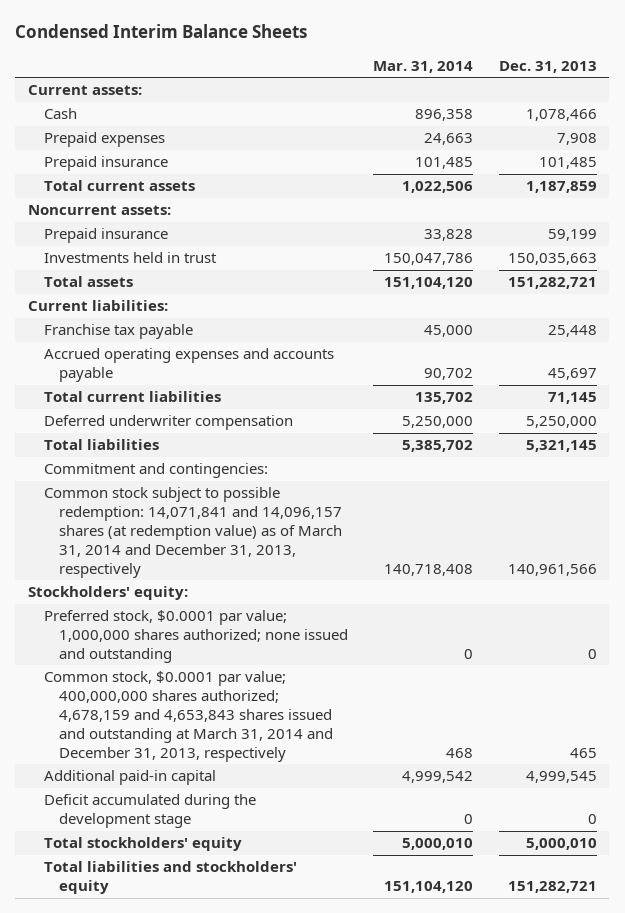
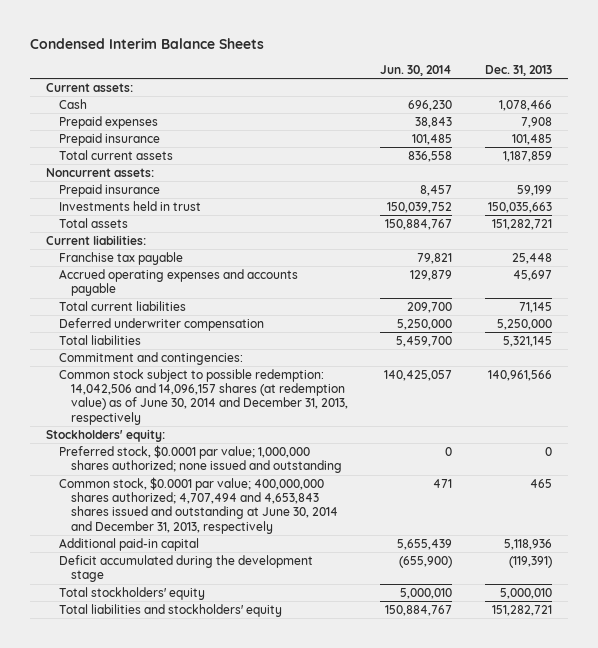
[373,60,474,73] Mar. 31, 2014 -> none
none -> [380,64,453,76] Jun. 30, 2014
[43,487,343,578] Common stock subject to possible redemption: 14,071,841 and 14,096,157 shares (at redemption value) as of March 31, 2014 and December 31, 2013, respectively -> [58,368,349,425] Common stock subject to possible redemption: 14,042,506 and 14,096,157 shares (at redemption value) as of June 30, 2014 and December 31, 2013, respectively
[43,671,334,762] Common stock, $0.0001 par value; 400,000,000 shares authorized; 4,678,159 and 4,653,843 shares issued and outstanding at March 31, 2014 and December 31, 2013, respectively -> [58,476,339,534] Common stock, $0.0001 par value; 400,000,000 shares authorized; 4,707,494 and 4,653,843 shares issued and outstanding at June 30, 2014 and December 31, 2013, respectively
[525,771,597,784] 4,999,545 -> [503,538,552,550] 5,118,936
[587,814,597,825] 0 -> [508,555,552,568] (119,391)

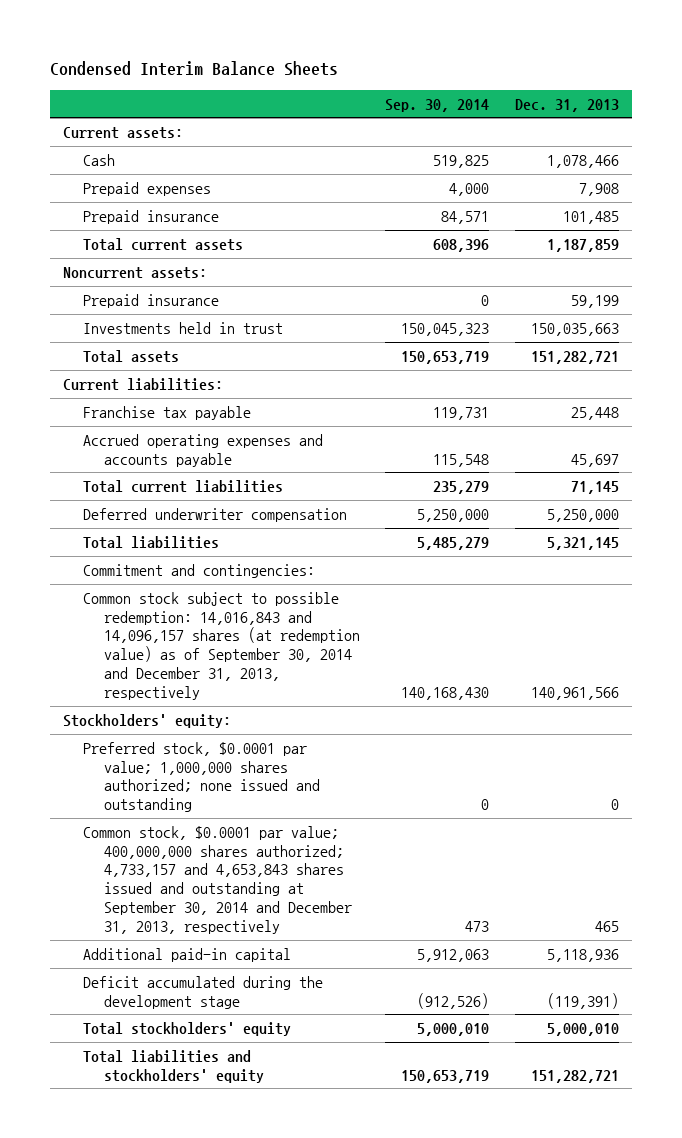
[380,64,453,76] Jun. 30, 2014 -> none
none -> [385,98,490,112] Sep. 30, 2014
[58,368,349,425] Common stock subject to possible redemption: 14,042,506 and 14,096,157 shares (at redemption value) as of June 30, 2014 and December 31, 2013, respectively -> [83,591,360,700] Common stock subject to possible redemption: 14,016,843 and 14,096,157 shares (at redemption value) as of September 30, 2014 and December 31, 2013, respectively
[58,476,339,534] Common stock, $0.0001 par value; 400,000,000 shares authorized; 4,707,494 and 4,653,843 shares issued and outstanding at June 30, 2014 and December 31, 2013, respectively -> [83,825,352,934] Common stock, $0.0001 par value; 400,000,000 shares authorized; 4,733,157 and 4,653,843 shares issued and outstanding at September 30, 2014 and December 31, 2013, respectively

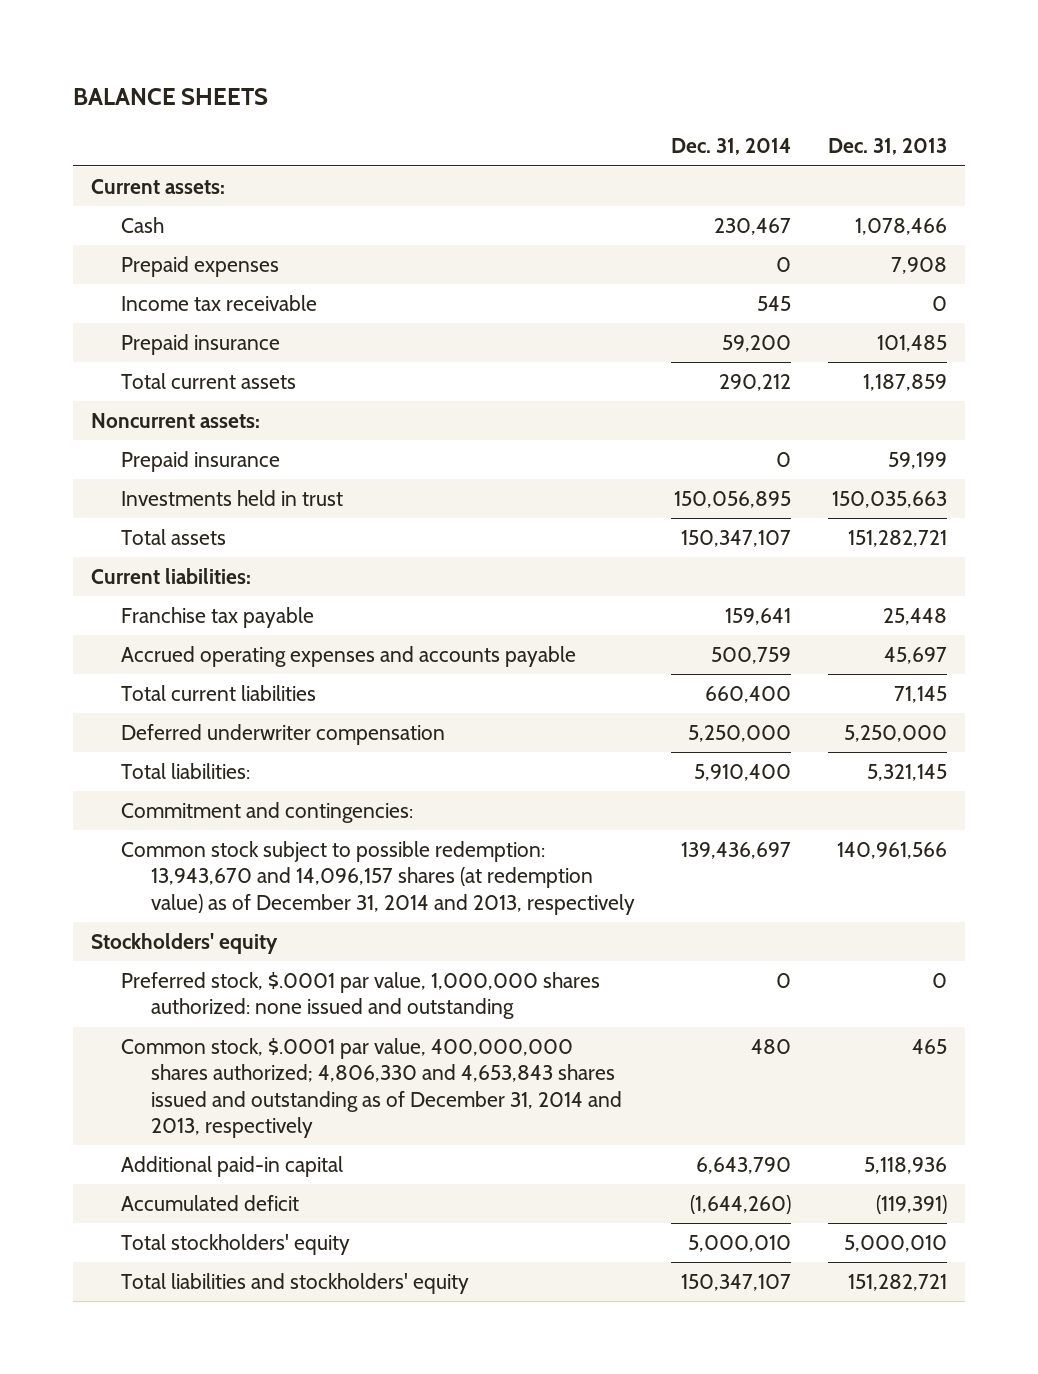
[50,61,339,77] Condensed Interim Balance Sheets -> [72,88,268,106] BALANCE SHEETS
[385,98,490,112] Sep. 30, 2014 -> none
none -> [671,138,792,156] Dec. 31, 2014
none -> [121,294,318,311] Income tax receivable
[83,535,220,549] Total liabilities -> [121,762,251,779] Total liabilities:
[83,591,360,700] Common stock subject to possible redemption: 14,016,843 and 14,096,157 shares (at redemption value) as of September 30, 2014 and December 31, 2013, respectively -> [121,840,635,915] Common stock subject to possible redemption: 13,943,670 and 14,096,157 shares (at redemption value) as of December 31, 2014 and 2013, respectively
[62,713,231,728] Stockholders' equity: -> [91,932,279,954] Stockholders' equity
[83,741,320,813] Preferred stock, $0.0001 par value; 1,000,000 shares authorized; none issued and outstanding -> [121,971,601,1020] Preferred stock, $.0001 par value, 1,000,000 shares authorized: none issued and outstanding
[83,825,352,934] Common stock, $0.0001 par value; 400,000,000 shares authorized; 4,733,157 and 4,653,843 shares issued and outstanding at September 30, 2014 and December 31, 2013, respectively -> [121,1037,622,1139] Common stock, $.0001 par value, 400,000,000 shares authorized; 4,806,330 and 4,653,843 shares issued and outstanding as of December 31, 2014 and 2013, respectively
[83,975,324,1009] Deficit accumulated during the development stage -> [121,1194,300,1211] Accumulated deficit

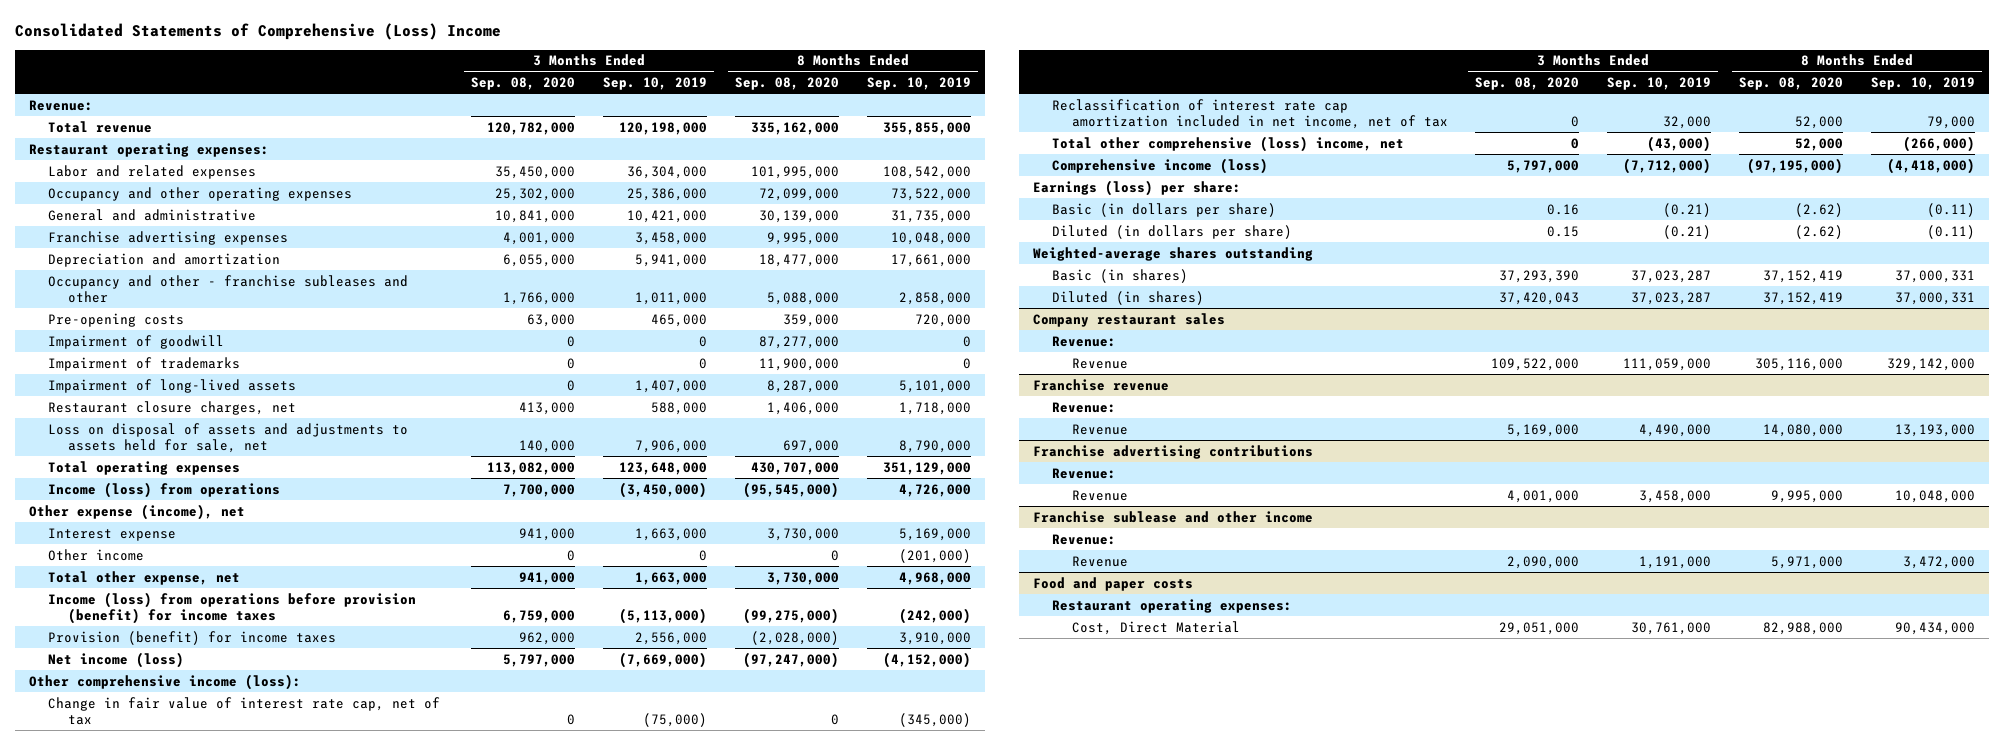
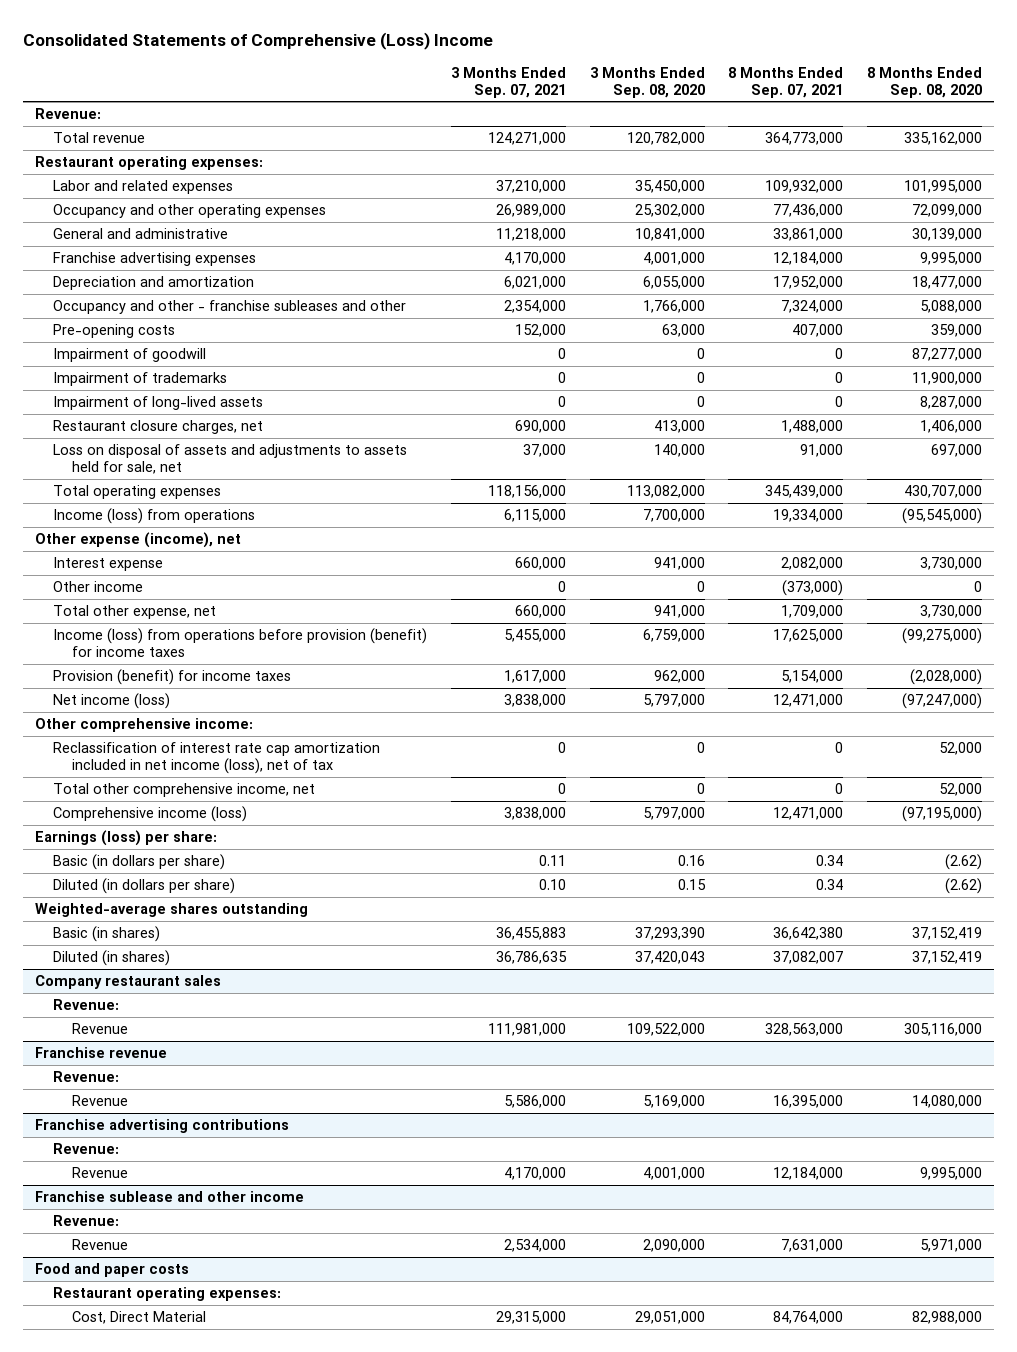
[603,77,708,91] Sep. 10, 2019 -> none
[867,77,972,91] Sep. 10, 2019 -> none
none -> [451,66,567,98] 3 Months Ended Sep. 07, 2021
none -> [728,66,844,98] 8 Months Ended Sep. 07, 2021
[48,696,441,726] Change in fair value of interest rate cap, net of tax -> none
[28,673,301,690] Other comprehensive income (loss): -> [34,718,253,733] Other comprehensive income:
[1052,98,1448,130] Reclassification of interest rate cap amortization included in net income, net of tax -> [53,742,381,775] Reclassification of interest rate cap amortization included in net income (loss), net of tax
[1052,135,1405,152] Total other comprehensive (loss) income, net -> [53,783,316,798] Total other comprehensive income, net

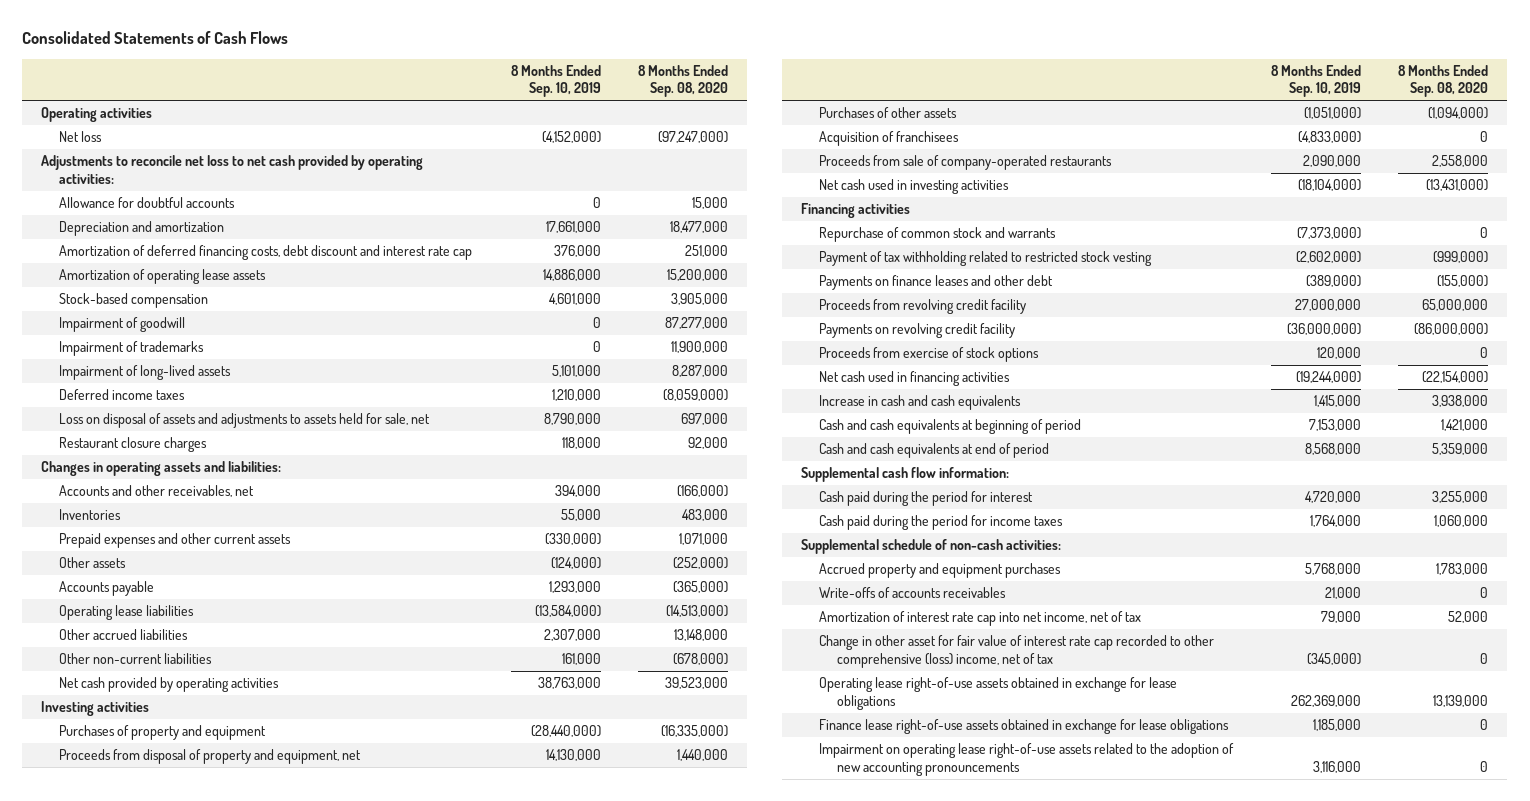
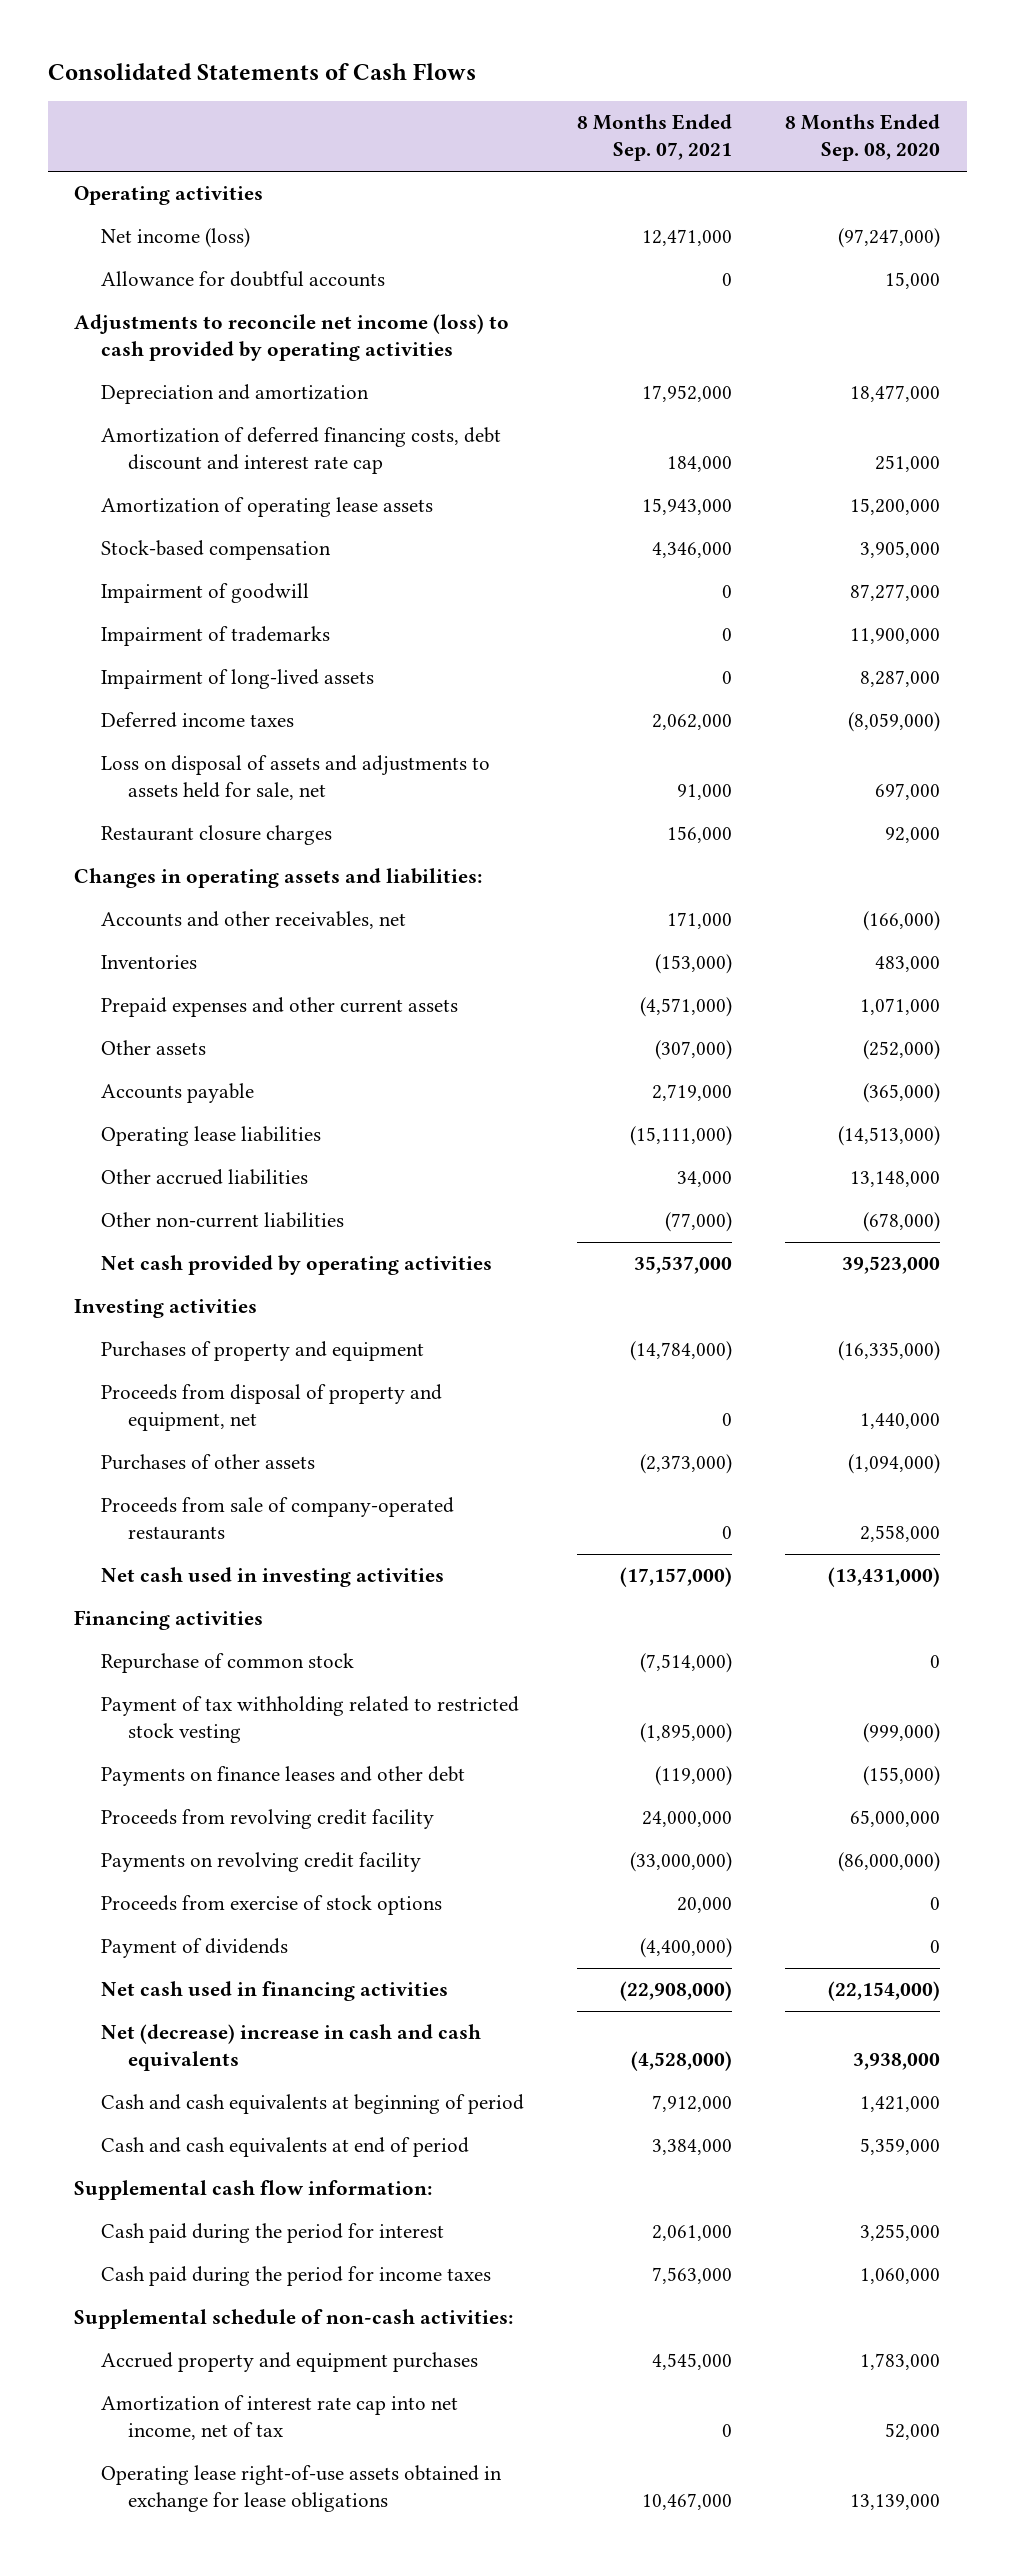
[510,64,601,98] 8 Months Ended Sep. 10, 2019 -> none
none -> [577,114,733,162] 8 Months Ended Sep. 07, 2021
[41,155,424,184] Adjustments to reconcile net loss to net cash provided by operating activities: -> none
[58,131,102,143] Net loss -> [100,228,250,249] Net income (loss)
none -> [74,314,510,362] Adjustments to reconcile net income (loss) to cash provided by operating activities
[818,131,959,147] Acquisition of franchisees -> none
[818,227,1056,243] Repurchase of common stock and warrants -> [100,1653,354,1674] Repurchase of common stock
none -> [100,1938,288,1959] Payment of dividends
[818,395,1021,411] Increase in cash and cash equivalents -> [100,2024,481,2072] Net (decrease) increase in cash and cash equivalents
[818,587,1006,599] Write-offs of accounts receivables -> none
[818,635,1214,668] Change in other asset for fair value of interest rate cap recorded to other comprehensive (loss) income, net of tax -> none
[818,719,1229,735] Finance lease right-of-use assets obtained in exchange for lease obligations -> none
[818,743,1234,776] Impairment on operating lease right-of-use assets related to the adoption of new accounting pronouncements -> none

